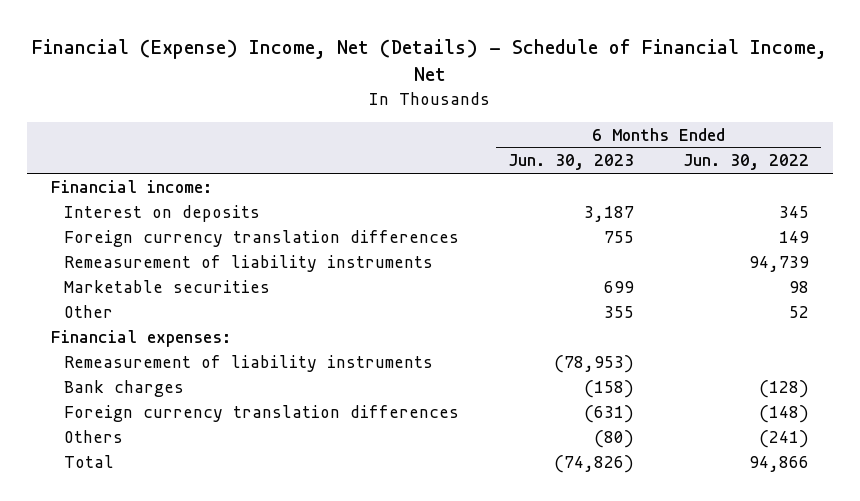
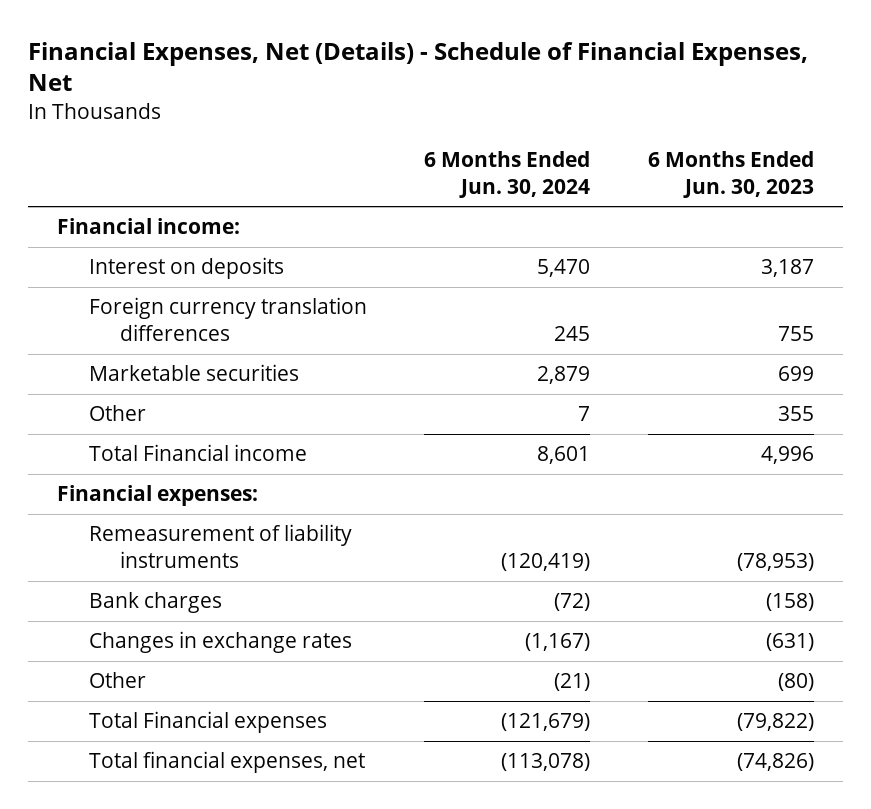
[32,39,828,82] Financial (Expense) Income, Net (Details) - Schedule of Financial Income, Net -> [27,41,808,92] Financial Expenses, Net (Details) - Schedule of Financial Expenses, Net
[682,154,809,171] Jun. 30, 2022 -> none
none -> [424,151,591,198] 6 Months Ended Jun. 30, 2024
[64,254,434,272] Remeasurement of liability instruments -> none
none -> [88,444,307,462] Total Financial income
[64,404,460,422] Foreign currency translation differences -> [88,631,352,654] Changes in exchange rates
[64,429,124,443] Others -> [88,672,146,689] Other
[64,454,115,468] Total -> [88,711,327,734] Total Financial expenses
[554,454,635,473] (74,826) -> [737,713,815,732] (79,822)
none -> [88,751,365,774] Total financial expenses, net

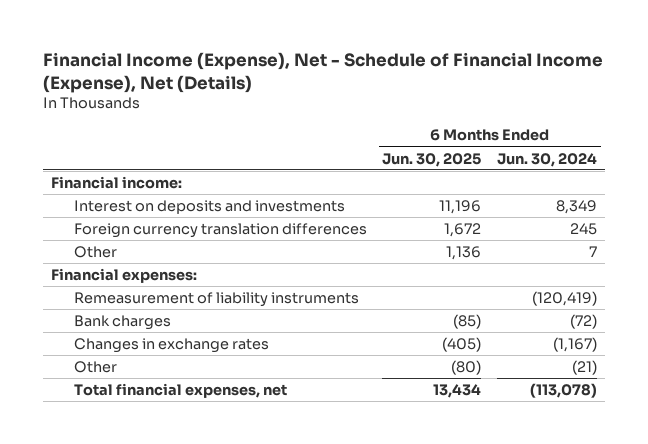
[27,41,808,92] Financial Expenses, Net (Details) - Schedule of Financial Expenses, Net -> [43,51,604,93] Financial Income (Expense), Net - Schedule of Financial Income (Expense), Net (Details)
[648,151,815,198] 6 Months Ended Jun. 30, 2023 -> none
none -> [382,152,482,167] Jun. 30, 2025
[88,257,284,280] Interest on deposits -> [73,200,345,215] Interest on deposits and investments
[537,259,591,278] 5,470 -> [555,200,597,215] 8,349
[88,364,299,382] Marketable securities -> none
[88,444,307,462] Total Financial income -> none
[88,711,327,734] Total Financial expenses -> none

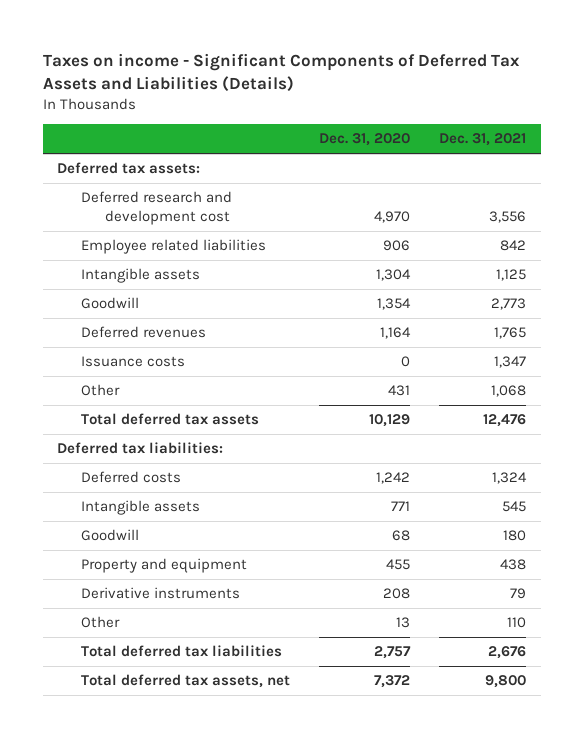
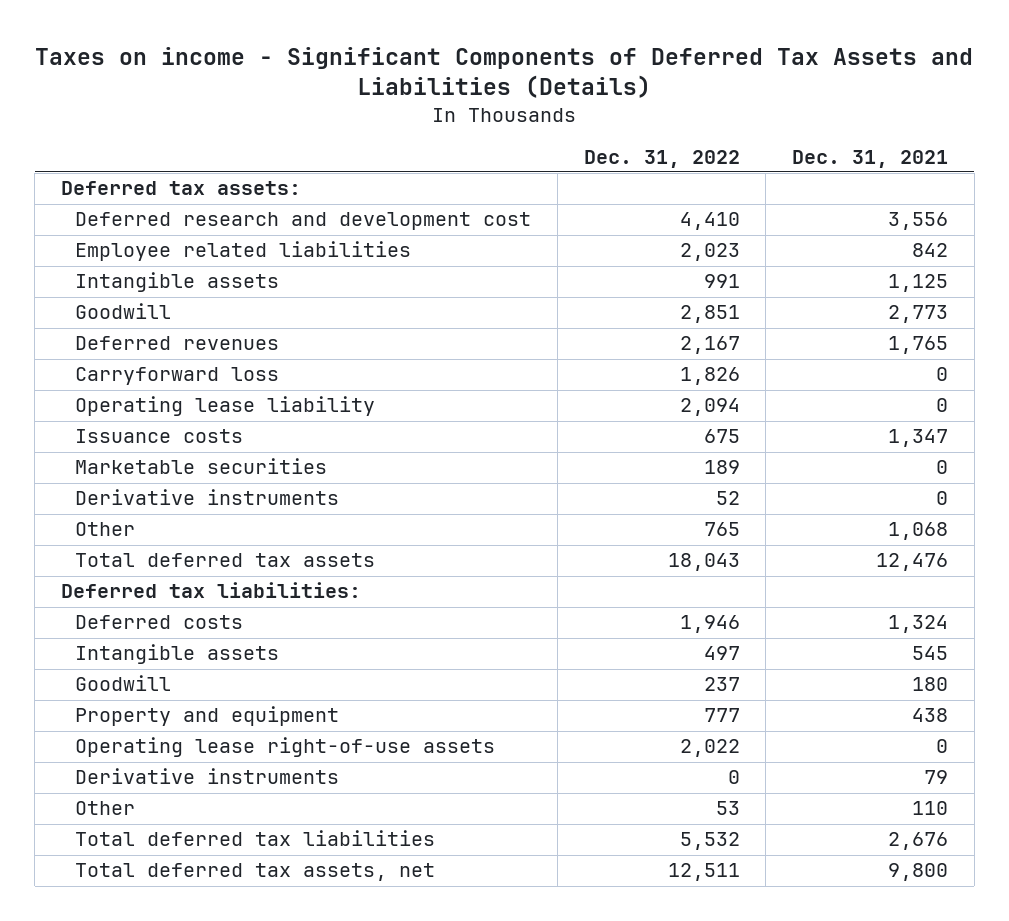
[319,133,411,147] Dec. 31, 2020 -> none
none -> [583,149,740,168] Dec. 31, 2022
none -> [75,367,280,386] Carryforward loss
none -> [75,396,376,417] Operating lease liability
none -> [75,458,328,475] Marketable securities
none -> [75,489,340,506] Derivative instruments
none -> [75,737,496,758] Operating lease right-of-use assets

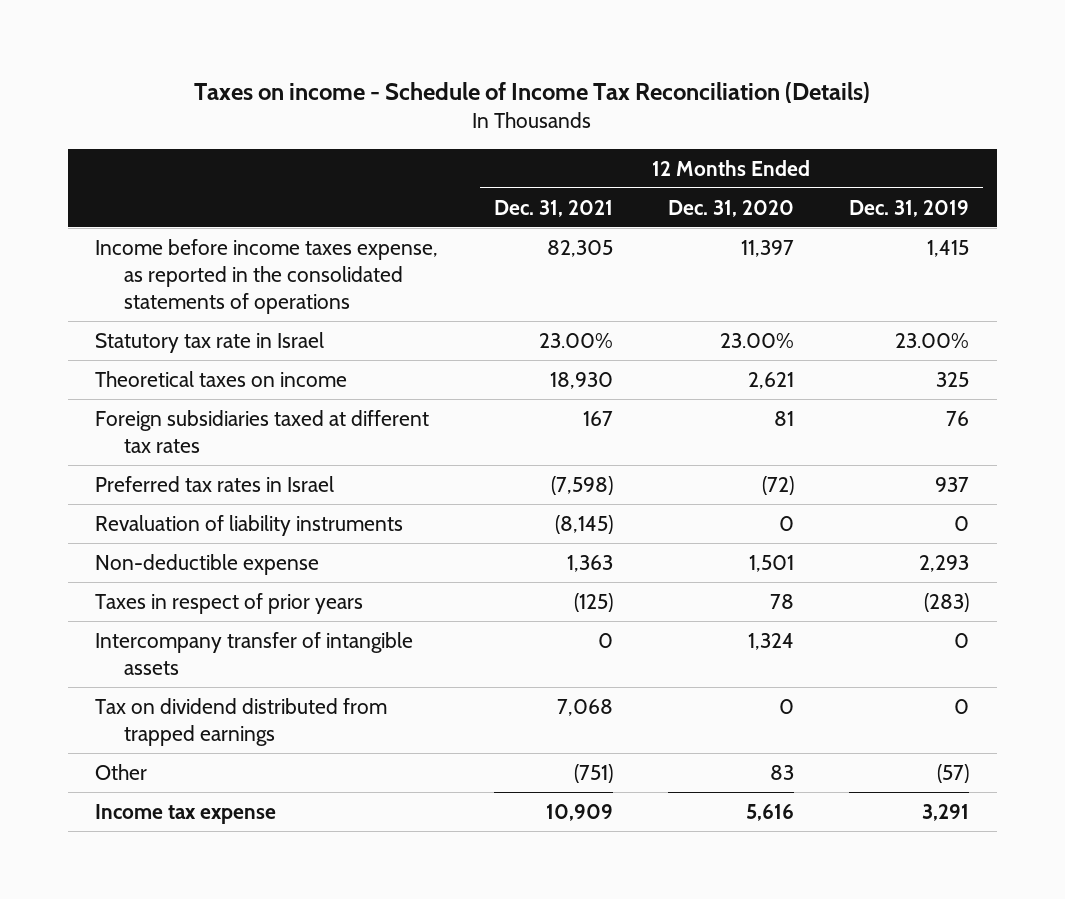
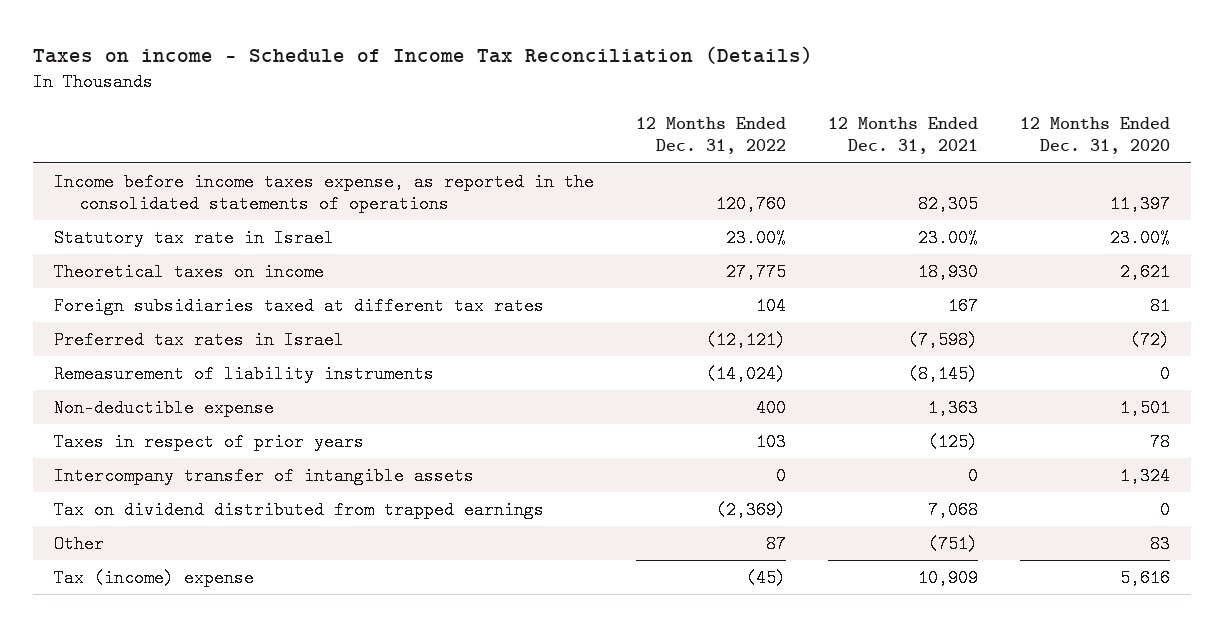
[849,199,970,217] Dec. 31, 2019 -> none
none -> [635,117,786,155] 12 Months Ended Dec. 31, 2022
[95,514,404,536] Revaluation of liability instruments -> [53,364,434,383] Remeasurement of liability instruments
[95,803,277,824] Income tax expense -> [53,568,254,587] Tax (income) expense

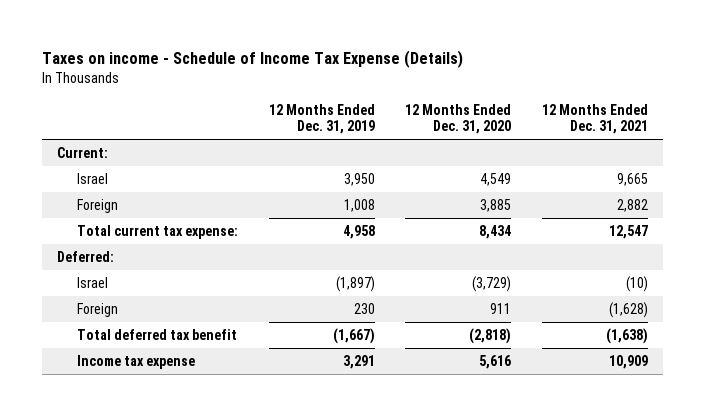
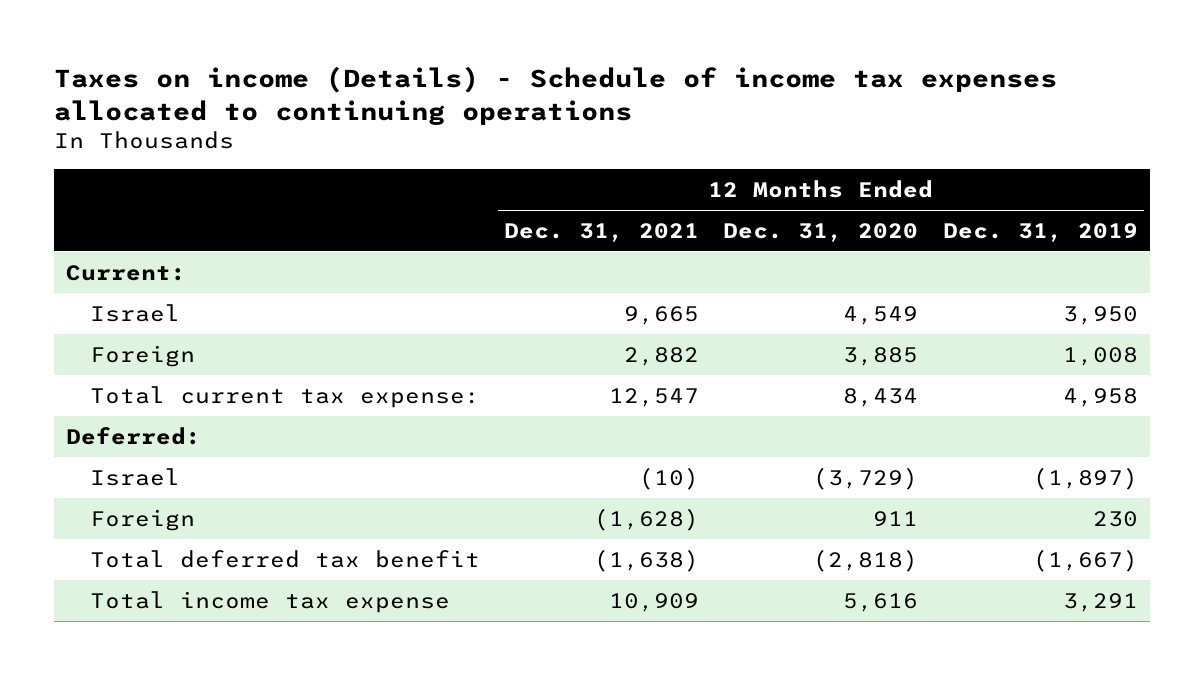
[41,49,463,68] Taxes on income - Schedule of Income Tax Expense (Details) -> [54,66,1058,125] Taxes on income (Details) - Schedule of income tax expenses allocated to continuing operations
[77,354,196,369] Income tax expense -> [89,590,450,613] Total income tax expense

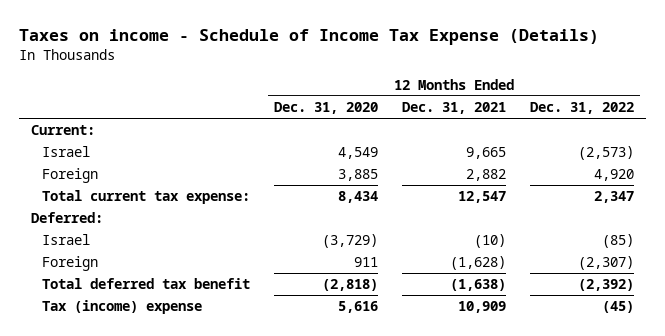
[54,66,1058,125] Taxes on income (Details) - Schedule of income tax expenses allocated to continuing operations -> [18,28,599,45] Taxes on income - Schedule of Income Tax Expense (Details)
[942,222,1138,242] Dec. 31, 2019 -> none
none -> [530,102,635,115] Dec. 31, 2022
[89,590,450,613] Total income tax expense -> [41,300,202,315] Tax (income) expense

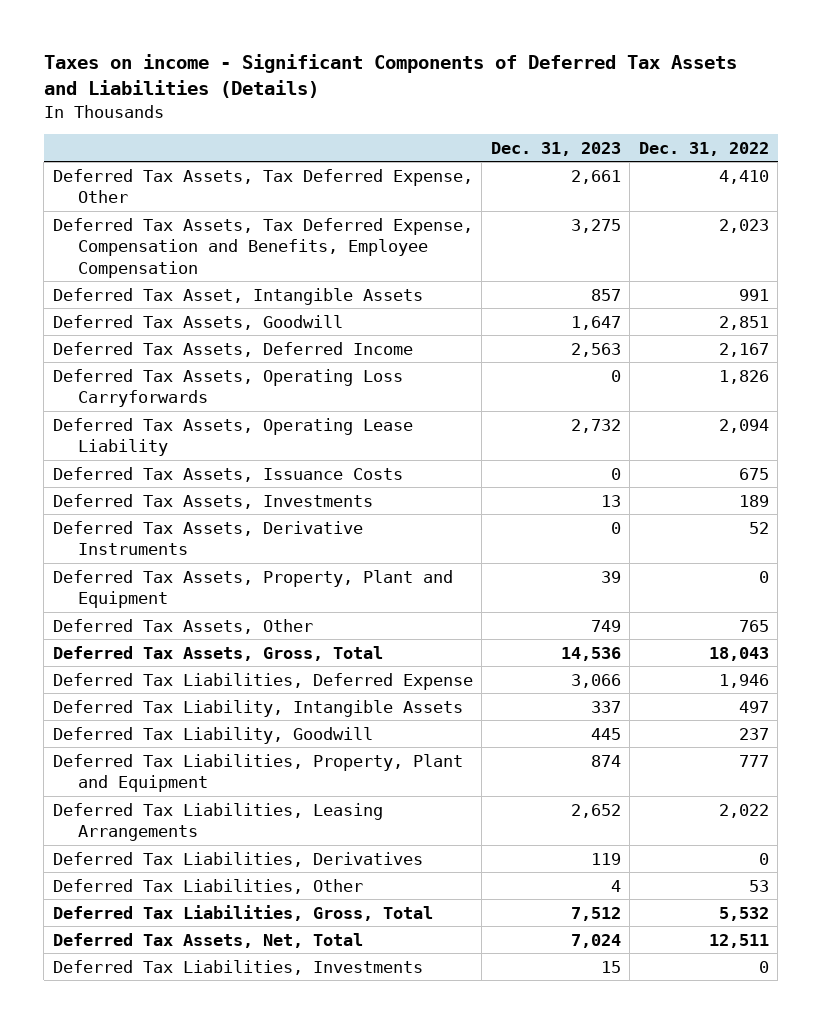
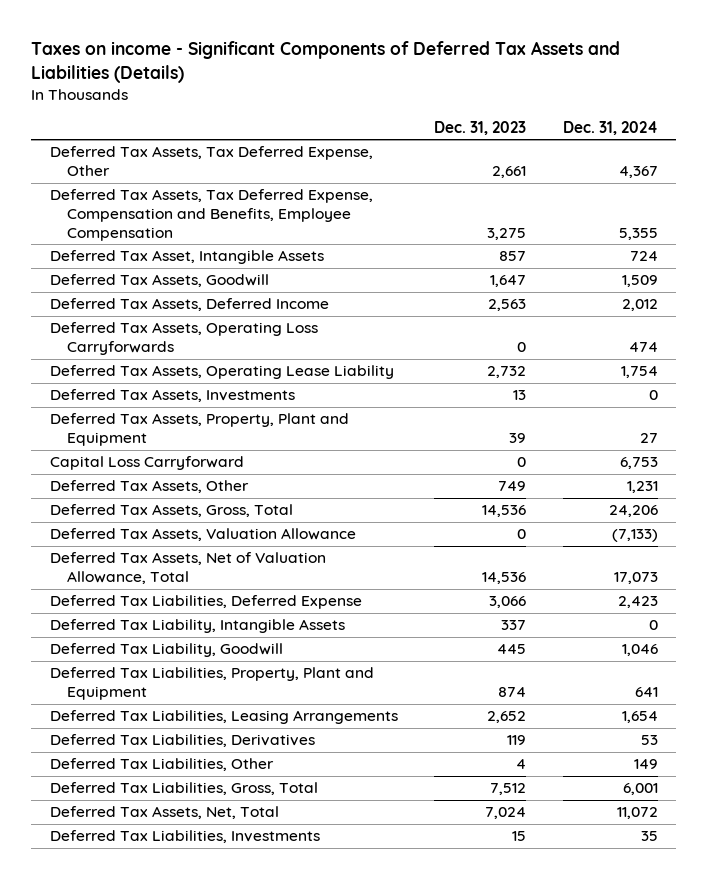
[638,141,769,156] Dec. 31, 2022 -> none
none -> [562,120,658,135] Dec. 31, 2024
[52,466,403,482] Deferred Tax Assets, Issuance Costs -> none
[52,520,363,556] Deferred Tax Assets, Derivative Instruments -> none
none -> [49,456,244,471] Capital Loss Carryforward
none -> [49,528,356,542] Deferred Tax Assets, Valuation Allowance
none -> [49,552,326,585] Deferred Tax Assets, Net of Valuation Allowance, Total

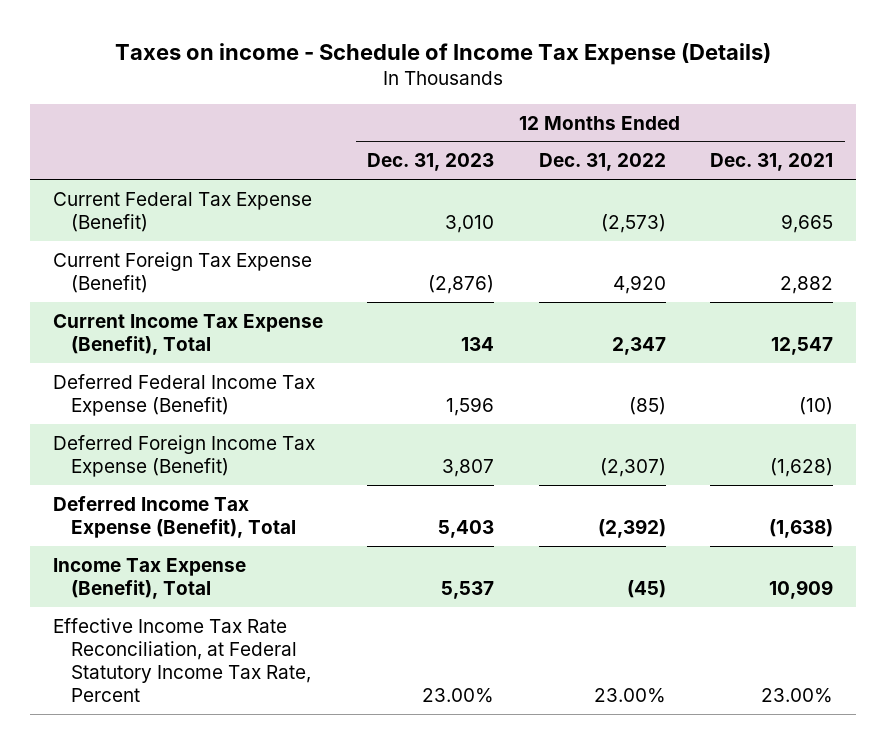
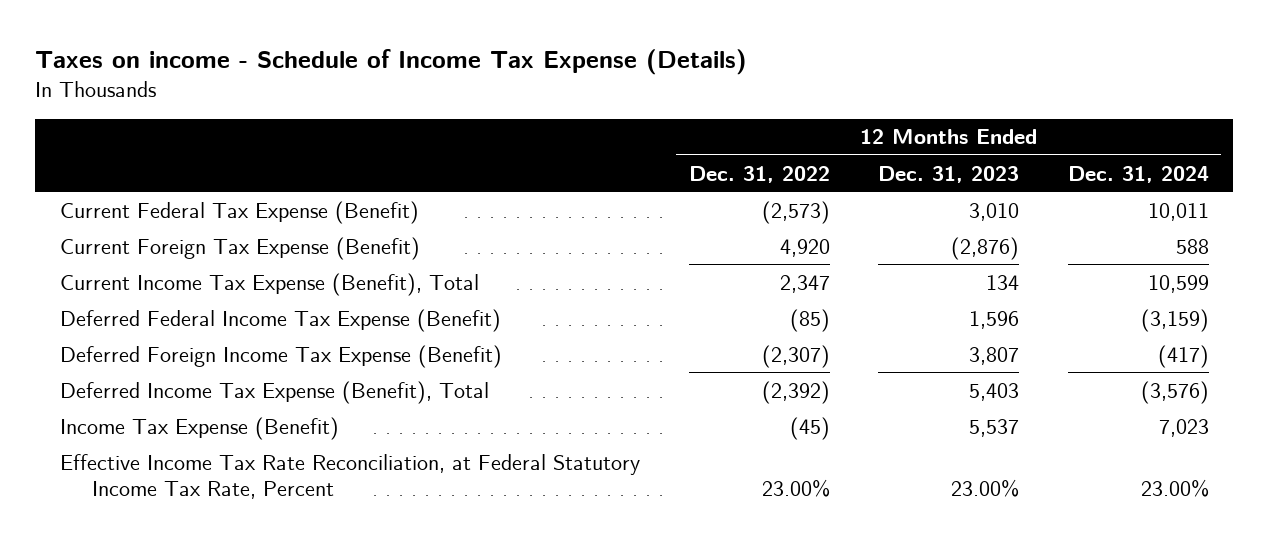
[710,153,834,172] Dec. 31, 2021 -> none
none -> [1067,165,1209,183] Dec. 31, 2024
[52,557,246,599] Income Tax Expense (Benefit), Total -> [59,416,339,440] Income Tax Expense (Benefit)

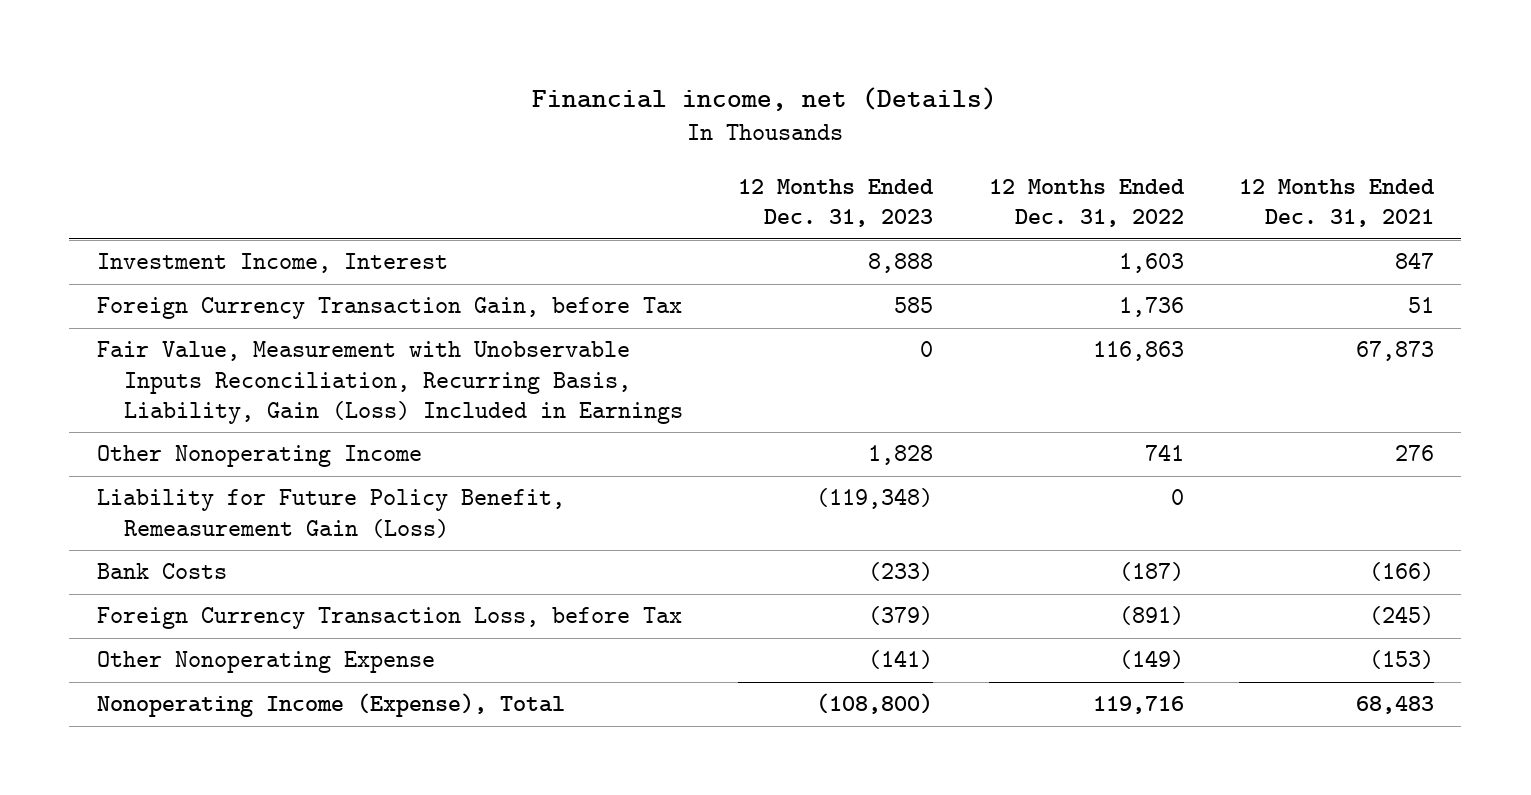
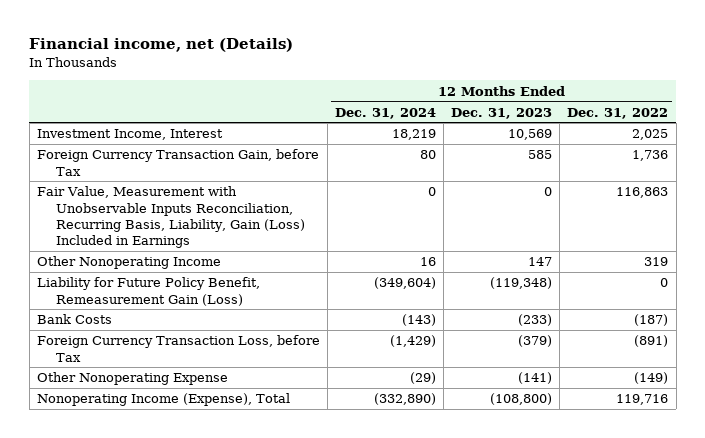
[1238,179,1435,228] 12 Months Ended Dec. 31, 2021 -> none
none -> [334,107,436,119] Dec. 31, 2024
[868,253,934,274] 8,888 -> [508,129,553,141] 10,569
[1118,253,1184,274] 1,603 -> [632,129,669,141] 2,025
[868,445,934,466] 1,828 -> [528,257,553,267] 147
[1144,444,1184,462] 741 -> [644,257,669,267] 319

